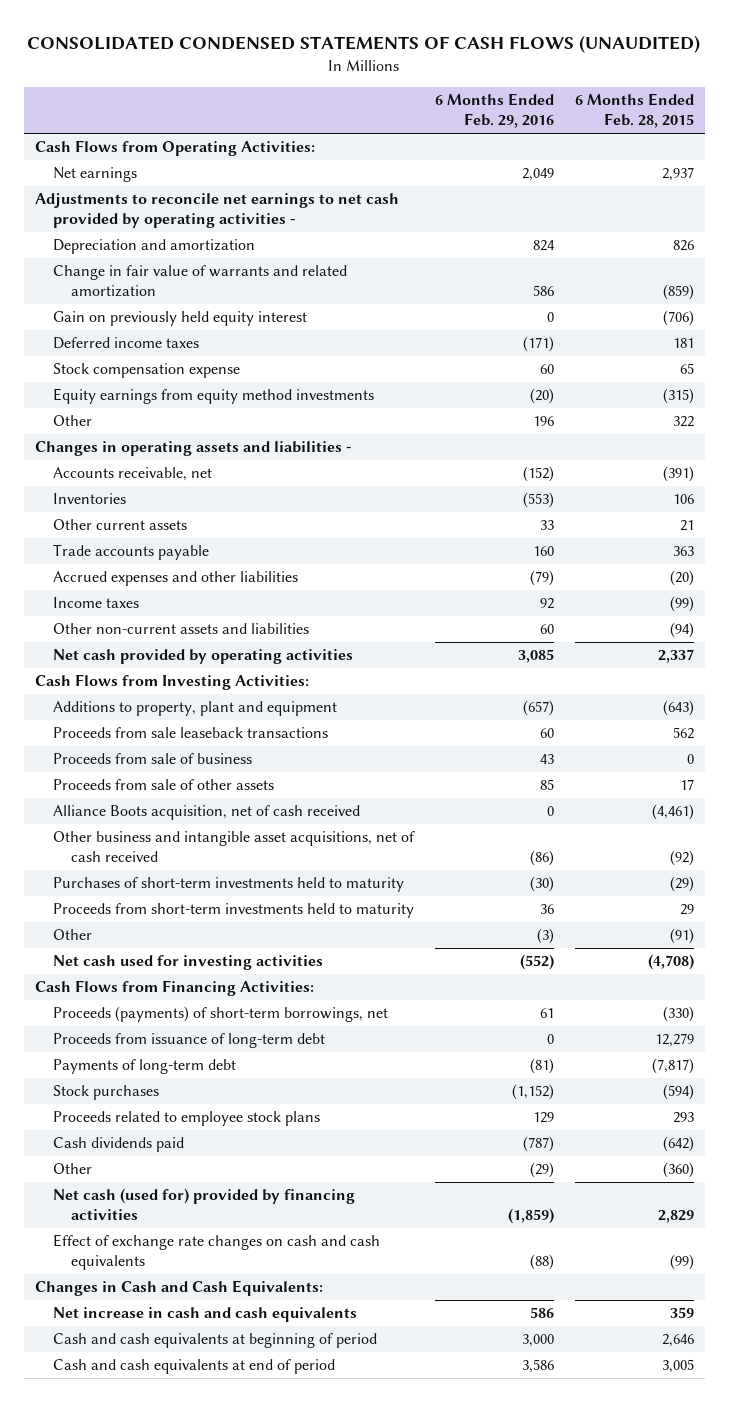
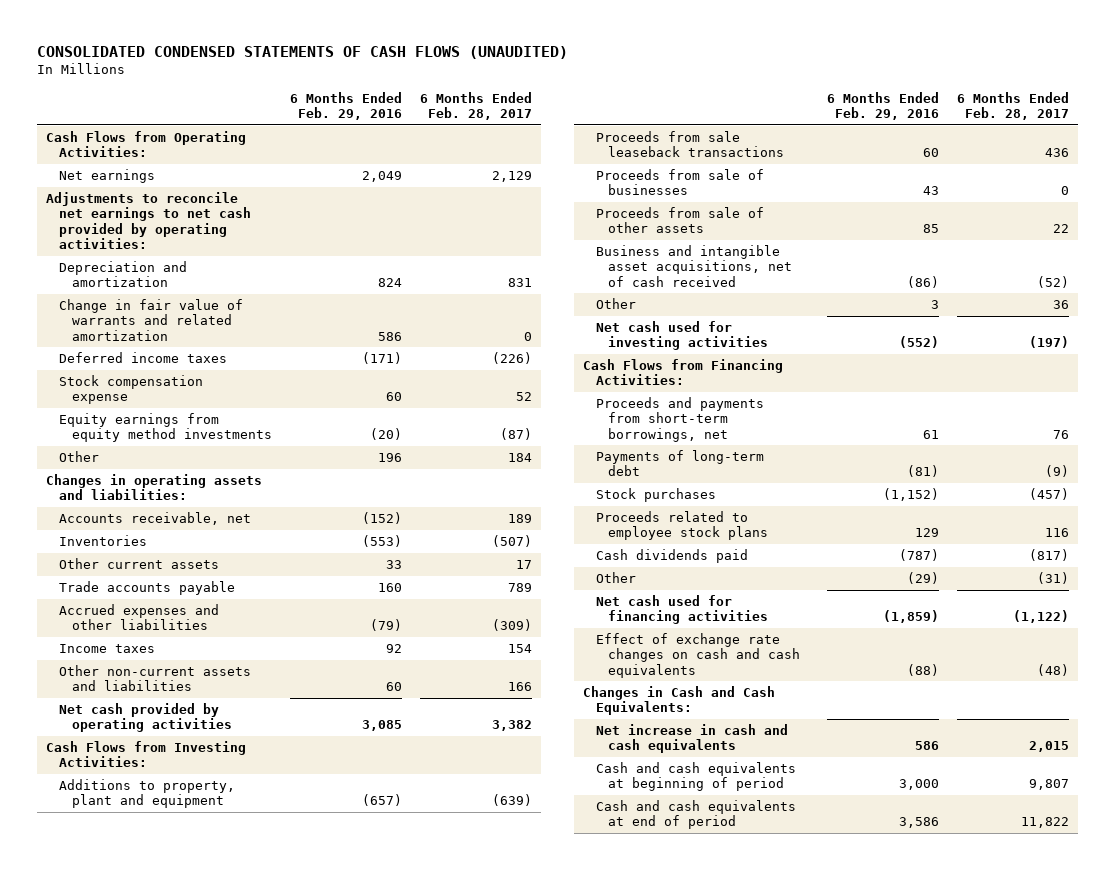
[575,93,695,129] 6 Months Ended Feb. 28, 2015 -> none
none -> [420,91,533,121] 6 Months Ended Feb. 28, 2017
[34,193,399,229] Adjustments to reconcile net earnings to net cash provided by operating activities - -> [45,191,251,250] Adjustments to reconcile net earnings to net cash provided by operating activities:
[52,311,307,327] Gain on previously held equity interest -> none
[34,441,352,457] Changes in operating assets and liabilities - -> [45,473,262,501] Changes in operating assets and liabilities:
[52,753,252,765] Proceeds from sale of business -> [595,168,764,196] Proceeds from sale of businesses
[52,805,360,821] Alliance Boots acquisition, net of cash received -> none
[52,877,404,893] Purchases of short-term investments held to maturity -> none
[52,903,414,919] Proceeds from short-term investments held to maturity -> none
[52,831,415,863] Other business and intangible asset acquisitions, net of cash received -> [595,244,793,287] Business and intangible asset acquisitions, net of cash received
[536,928,554,945] (3) -> [930,299,939,309] 3
[52,1033,325,1049] Proceeds from issuance of long-term debt -> none
[52,1006,388,1023] Proceeds (payments) of short-term borrowings, net -> [595,396,764,442] Proceeds and payments from short-term borrowings, net
[52,1188,355,1221] Net cash (used for) provided by financing activities -> [595,594,769,625] Net cash used for financing activities

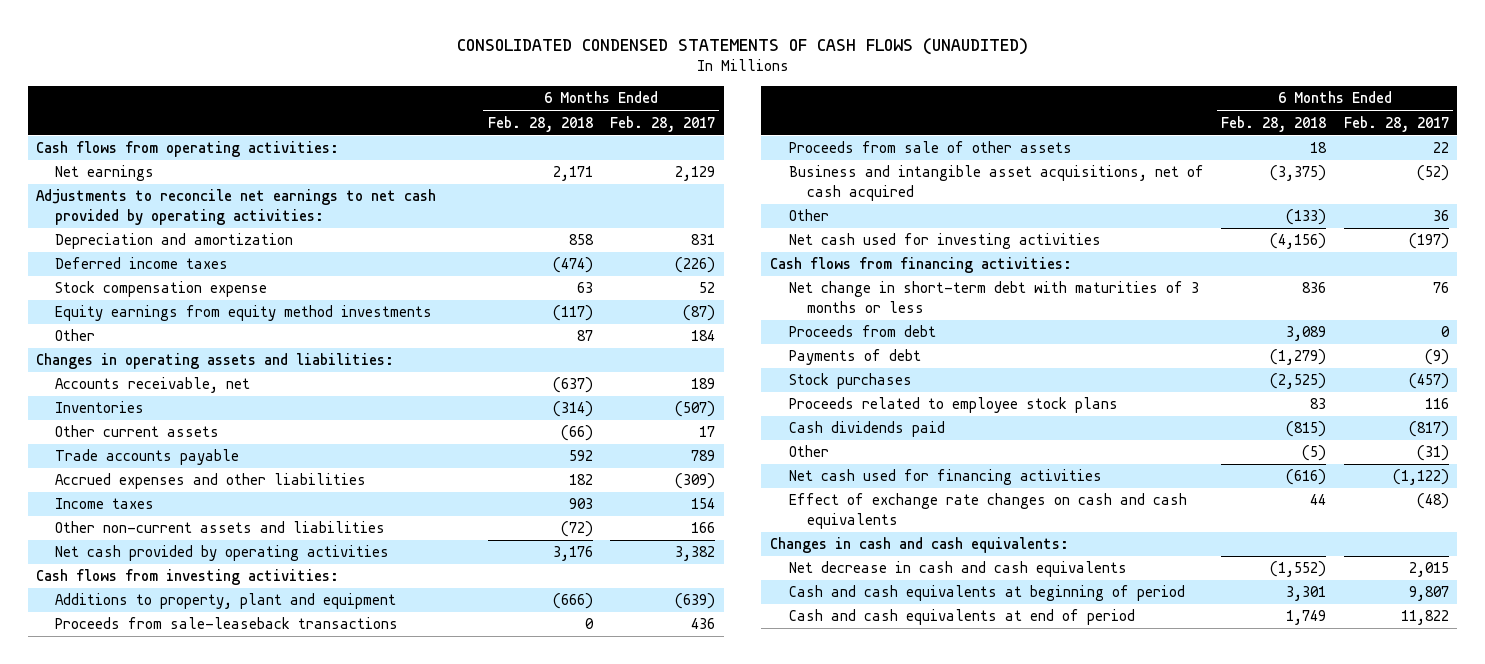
[290,91,403,121] 6 Months Ended Feb. 29, 2016 -> none
none -> [487,115,593,132] Feb. 28, 2018
[45,130,246,158] Cash Flows from Operating Activities: -> [36,141,340,158] Cash flows from operating activities:
[58,298,243,341] Change in fair value of warrants and related amortization -> none
[45,740,246,768] Cash Flows from Investing Activities: -> [36,569,340,586] Cash flows from investing activities:
[595,168,764,196] Proceeds from sale of businesses -> none
[595,130,785,158] Proceeds from sale leaseback transactions -> [54,617,398,630] Proceeds from sale-leaseback transactions
[595,244,793,287] Business and intangible asset acquisitions, net of cash received -> [788,165,1204,201] Business and intangible asset acquisitions, net of cash acquired
[582,358,783,386] Cash Flows from Financing Activities: -> [769,257,1072,274] Cash flows from financing activities:
[595,396,764,442] Proceeds and payments from short-term borrowings, net -> [788,281,1199,313] Net change in short-term debt with maturities of 3 months or less
none -> [788,325,936,338] Proceeds from debt
[595,449,764,477] Payments of long-term debt -> [788,349,921,366] Payments of debt
[582,685,775,716] Changes in Cash and Cash Equivalents: -> [769,537,1069,554] Changes in cash and cash equivalents:
[595,723,788,754] Net increase in cash and cash equivalents -> [788,561,1127,578] Net decrease in cash and cash equivalents

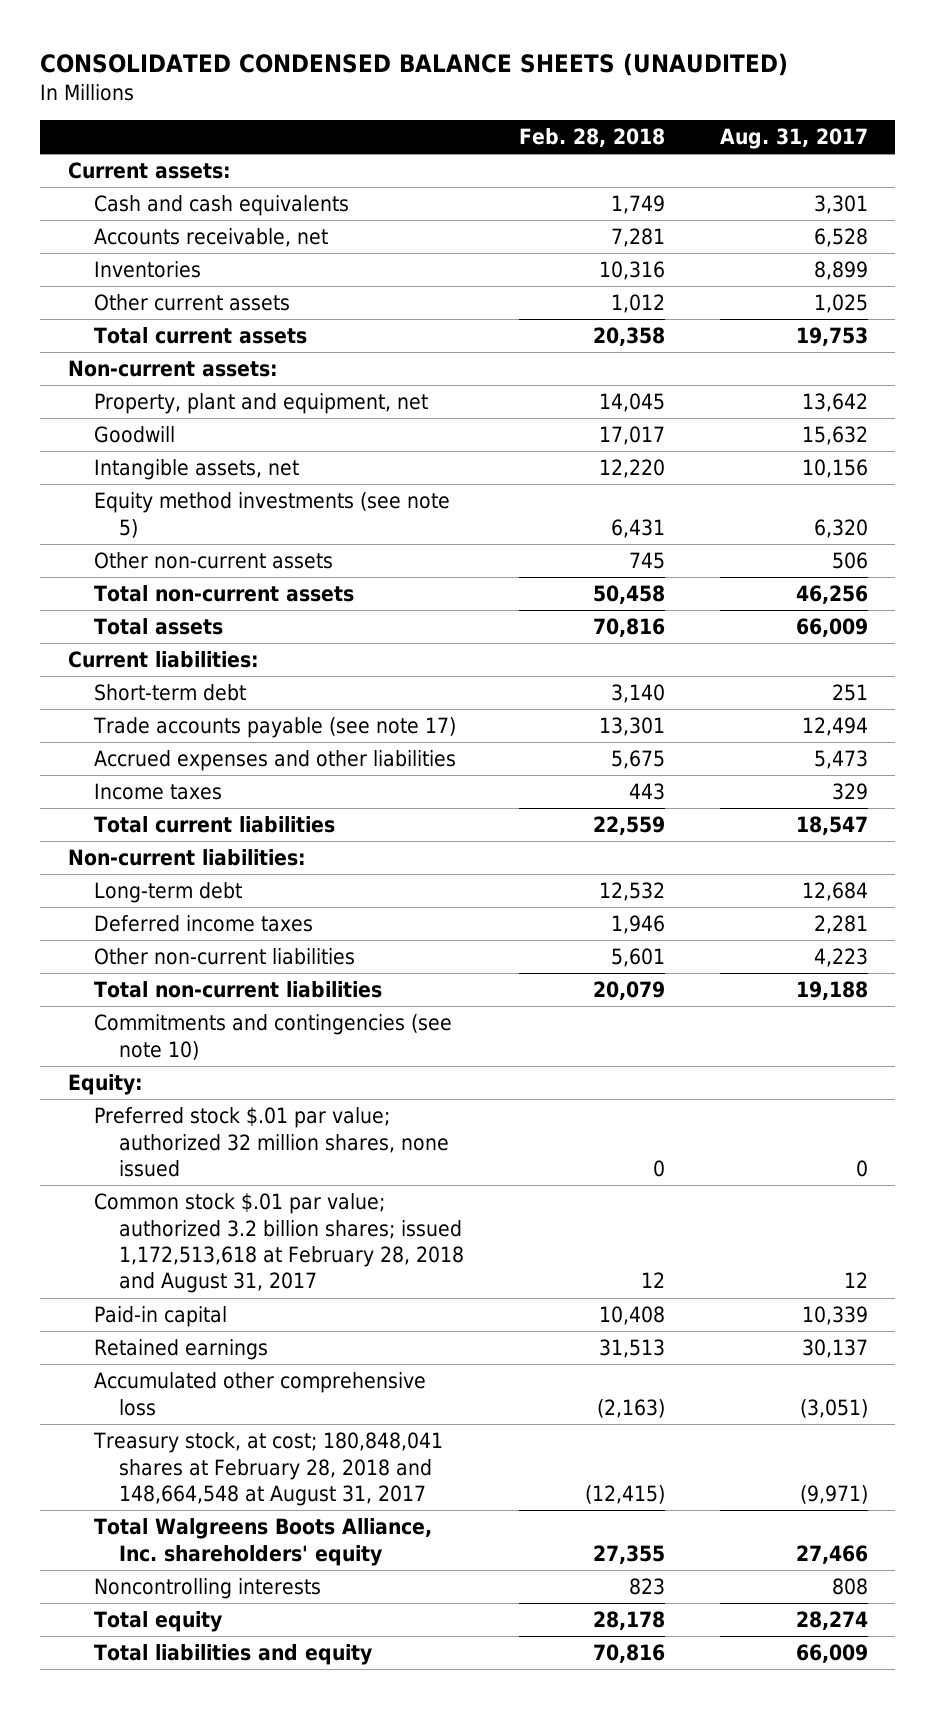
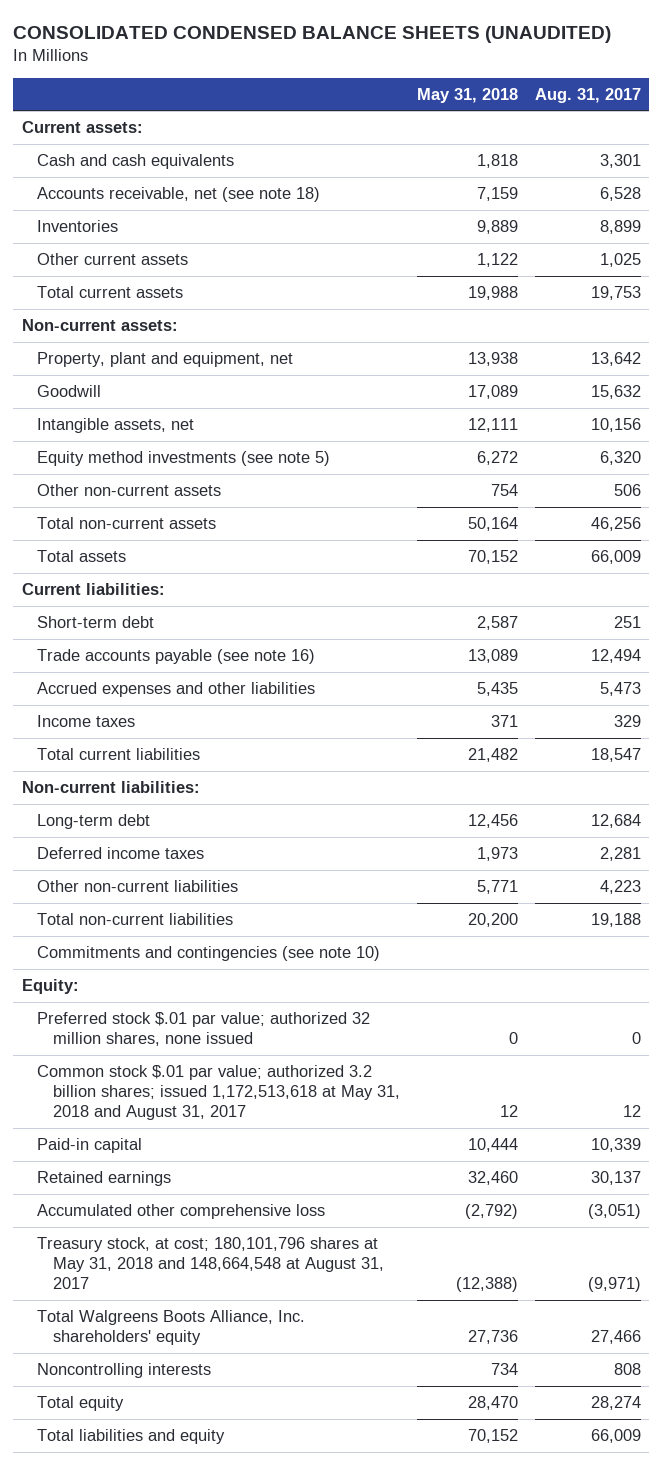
[519,128,666,148] Feb. 28, 2018 -> none
none -> [416,87,518,103] May 31, 2018
[93,228,328,248] Accounts receivable, net -> [37,187,321,203] Accounts receivable, net (see note 18)
[92,717,456,739] Trade accounts payable (see note 17) -> [37,649,316,665] Trade accounts payable (see note 16)
[93,1193,465,1294] Common stock $.01 par value; authorized 3.2 billion shares; issued 1,172,513,618 at February 28, 2018 and August 31, 2017 -> [37,1065,400,1121] Common stock $.01 par value; authorized 3.2 billion shares; issued 1,172,513,618 at May 31, 2018 and August 31, 2017
[92,1432,443,1506] Treasury stock, at cost; 180,848,041 shares at February 28, 2018 and 148,664,548 at August 31, 2017 -> [37,1237,384,1290] Treasury stock, at cost; 180,101,796 shares at May 31, 2018 and 148,664,548 at August 31, 2017

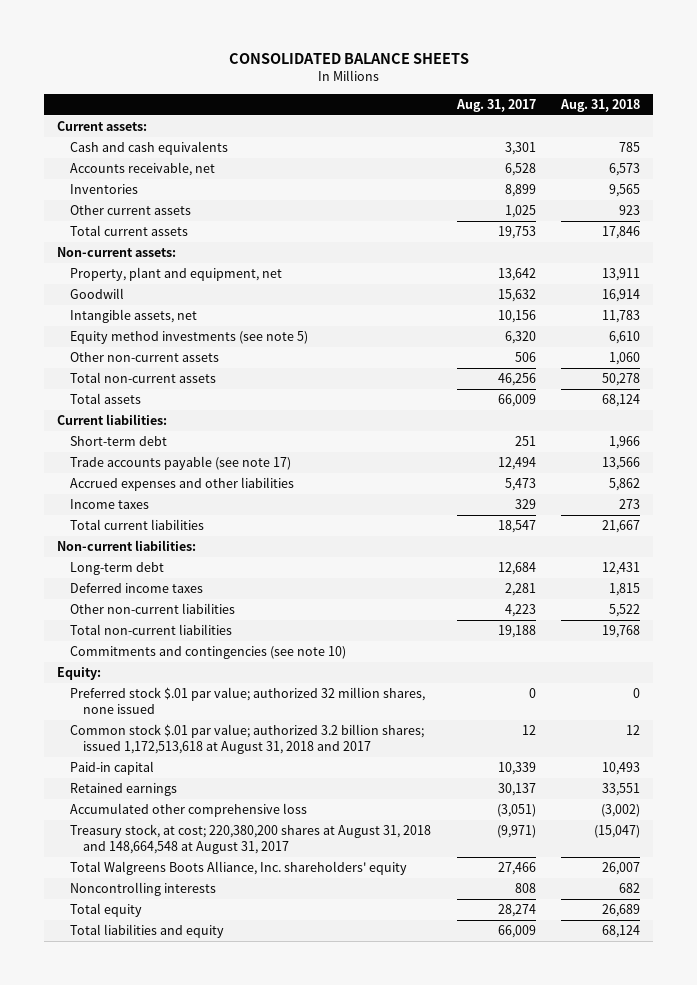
[13,25,612,43] CONSOLIDATED CONDENSED BALANCE SHEETS (UNAUDITED) -> [228,52,469,64] CONSOLIDATED BALANCE SHEETS
[416,87,518,103] May 31, 2018 -> none
none -> [560,98,641,112] Aug. 31, 2018
[37,187,321,203] Accounts receivable, net (see note 18) -> [70,162,216,177] Accounts receivable, net
[37,649,316,665] Trade accounts payable (see note 16) -> [70,456,292,471] Trade accounts payable (see note 17)
[37,1065,400,1121] Common stock $.01 par value; authorized 3.2 billion shares; issued 1,172,513,618 at May 31, 2018 and August 31, 2017 -> [70,724,425,755] Common stock $.01 par value; authorized 3.2 billion shares; issued 1,172,513,618 at August 31, 2018 and 2017
[37,1237,384,1290] Treasury stock, at cost; 180,101,796 shares at May 31, 2018 and 148,664,548 at August 31, 2017 -> [70,824,432,855] Treasury stock, at cost; 220,380,200 shares at August 31, 2018 and 148,664,548 at August 31, 2017

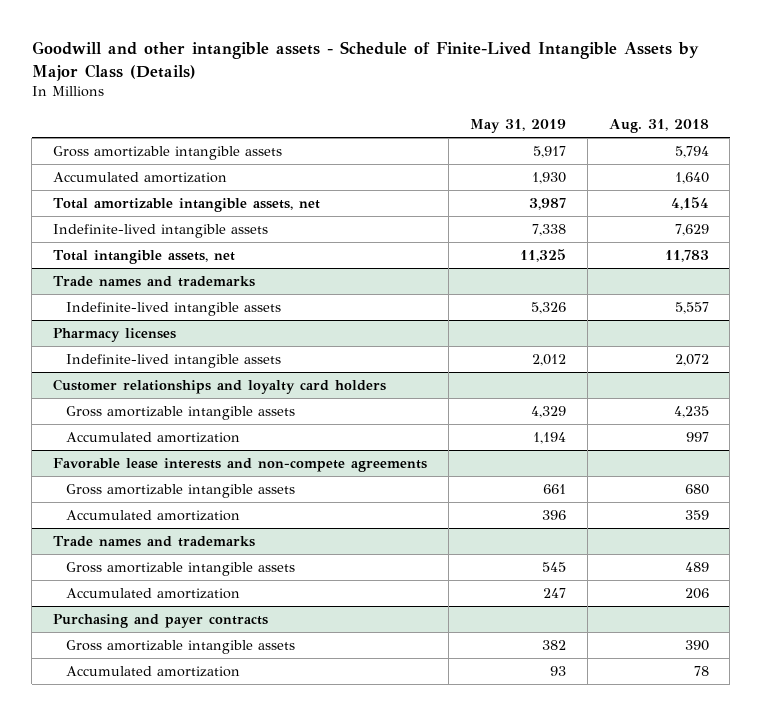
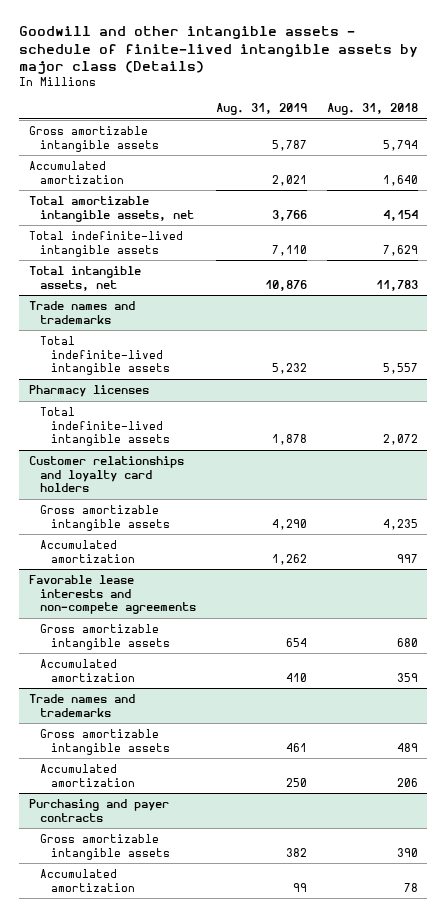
[31,41,699,81] Goodwill and other intangible assets - Schedule of Finite-Lived Intangible Assets by Major Class (Details) -> [18,26,418,74] Goodwill and other intangible assets - schedule of finite-lived intangible assets by major class (Details)
[469,118,566,133] May 31, 2019 -> none
none -> [215,103,307,116] Aug. 31, 2019
[53,224,269,239] Indefinite-lived intangible assets -> [28,231,183,257] Total indefinite-lived intangible assets
[66,302,282,317] Indefinite-lived intangible assets -> [39,336,171,375] Total indefinite-lived intangible assets
[66,354,282,369] Indefinite-lived intangible assets -> [39,407,171,446] Total indefinite-lived intangible assets

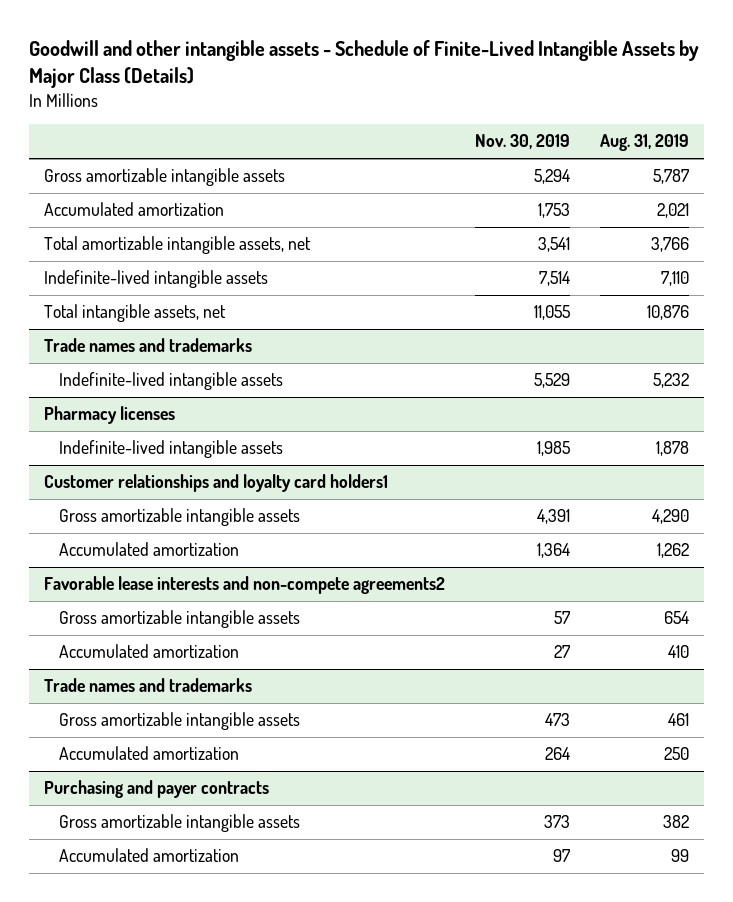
[18,26,418,74] Goodwill and other intangible assets - schedule of finite-lived intangible assets by major class (Details) -> [29,40,700,89] Goodwill and other intangible assets - Schedule of Finite-Lived Intangible Assets by Major Class (Details)
[326,103,418,116] Aug. 31, 2018 -> none
none -> [474,134,570,150] Nov. 30, 2019
[28,231,183,257] Total indefinite-lived intangible assets -> [44,270,269,289] Indefinite-lived intangible assets
[39,336,171,375] Total indefinite-lived intangible assets -> [59,372,284,391] Indefinite-lived intangible assets
[39,407,171,446] Total indefinite-lived intangible assets -> [59,440,284,459] Indefinite-lived intangible assets
[28,456,184,492] Customer relationships and loyalty card holders -> [44,474,389,493] Customer relationships and loyalty card holders1
[28,575,196,614] Favorable lease interests and non-compete agreements -> [44,576,446,595] Favorable lease interests and non-compete agreements2

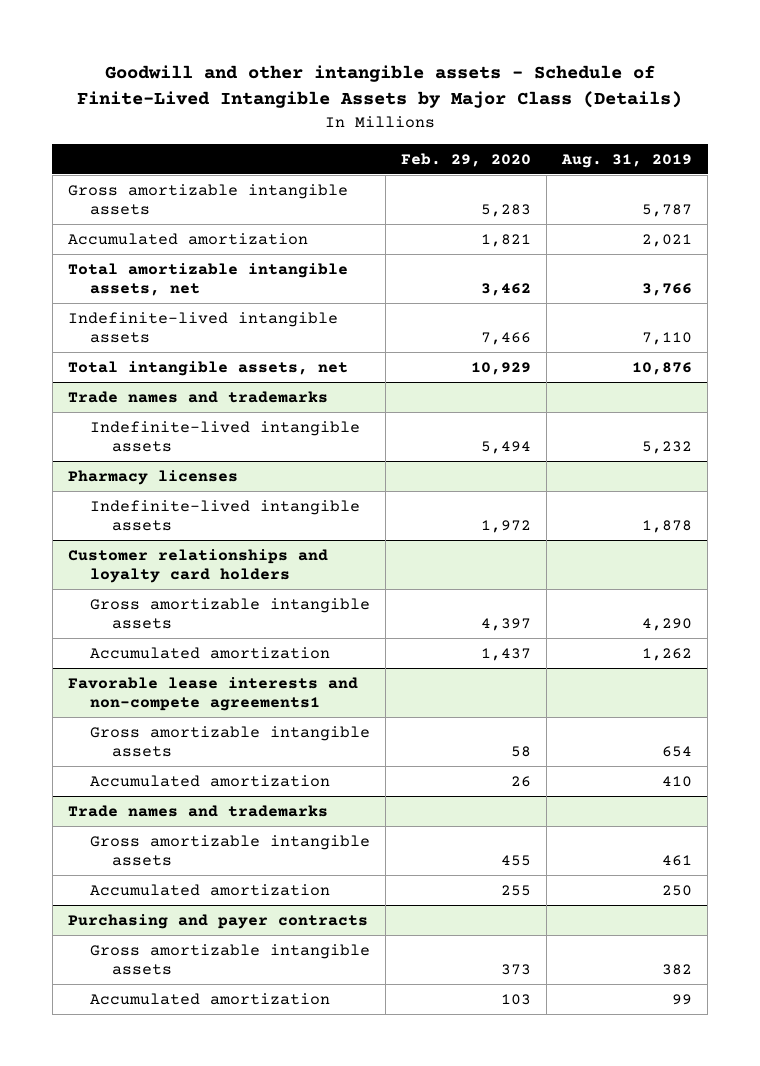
[474,134,570,150] Nov. 30, 2019 -> none
none -> [401,152,532,167] Feb. 29, 2020
[44,474,389,493] Customer relationships and loyalty card holders1 -> [67,548,328,584] Customer relationships and loyalty card holders
[44,576,446,595] Favorable lease interests and non-compete agreements2 -> [67,676,358,712] Favorable lease interests and non-compete agreements1

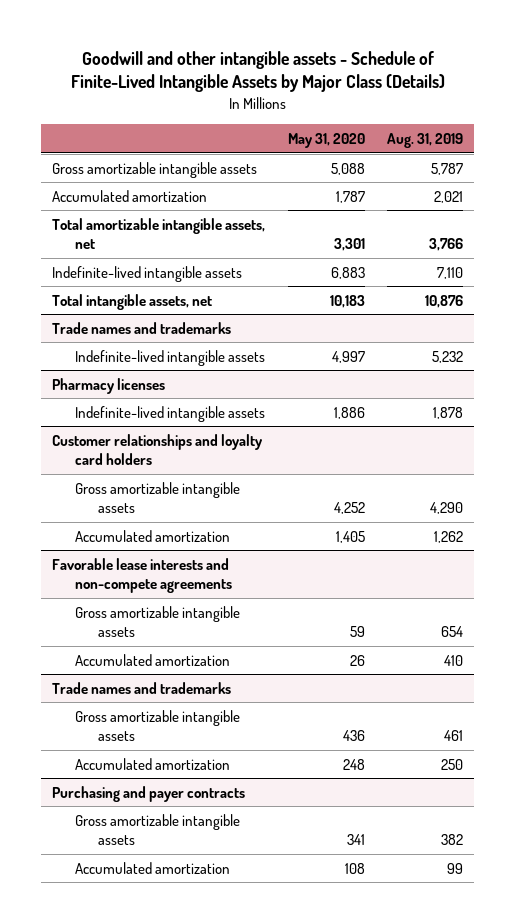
[401,152,532,167] Feb. 29, 2020 -> none
none -> [287,132,365,148] May 31, 2020
[67,676,358,712] Favorable lease interests and non-compete agreements1 -> [52,557,233,594] Favorable lease interests and non-compete agreements

